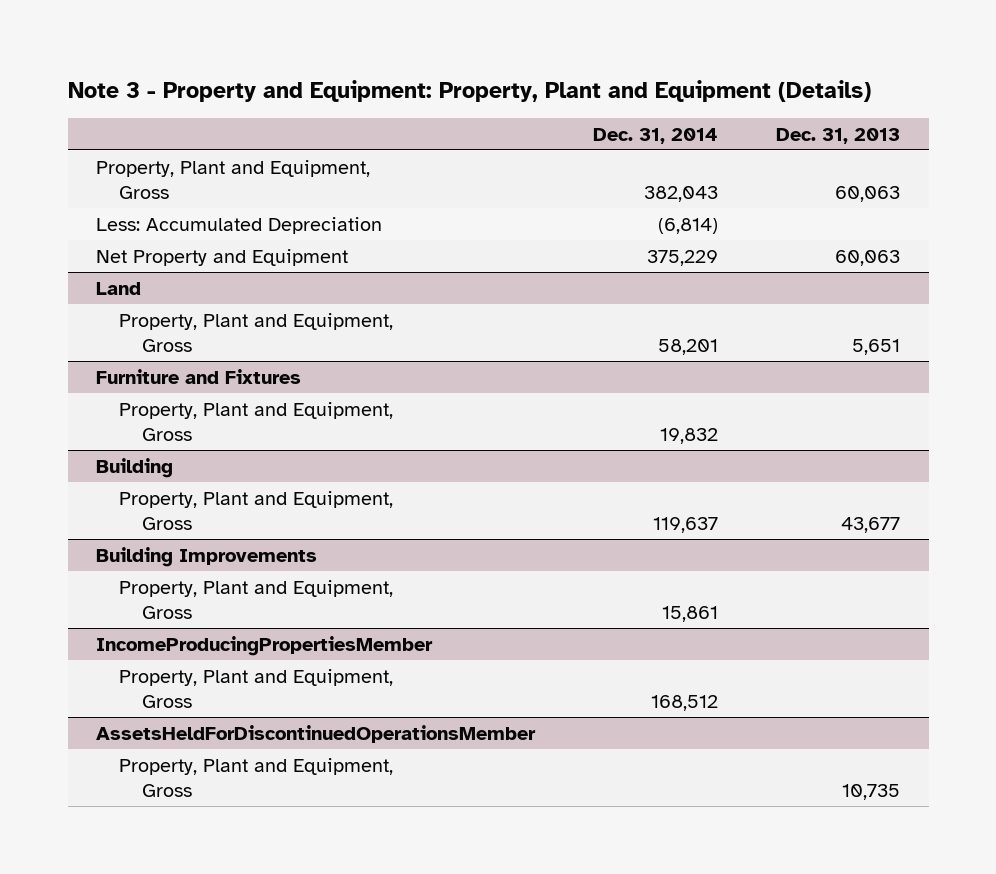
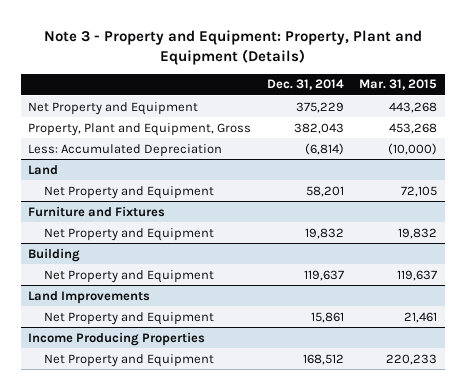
[775,127,900,144] Dec. 31, 2013 -> none
none -> [359,79,438,91] Mar. 31, 2015
[96,248,349,266] Net Property and Equipment -> [28,101,199,115] Net Property and Equipment
[119,312,394,352] Property, Plant and Equipment, Gross -> [43,185,214,199] Net Property and Equipment
[119,401,394,441] Property, Plant and Equipment, Gross -> [43,227,214,241] Net Property and Equipment
[96,546,318,567] Building Improvements -> none
[96,724,537,743] AssetsHeldForDiscontinuedOperationsMember -> none
[119,757,394,797] Property, Plant and Equipment, Gross -> none
[119,490,394,530] Property, Plant and Equipment, Gross -> [43,269,214,283] Net Property and Equipment
none -> [28,290,151,304] Land Improvements
[119,579,394,619] Property, Plant and Equipment, Gross -> [43,311,214,325] Net Property and Equipment
[96,635,434,656] IncomeProducingPropertiesMember -> [28,331,206,346] Income Producing Properties
[119,668,394,708] Property, Plant and Equipment, Gross -> [43,353,214,367] Net Property and Equipment

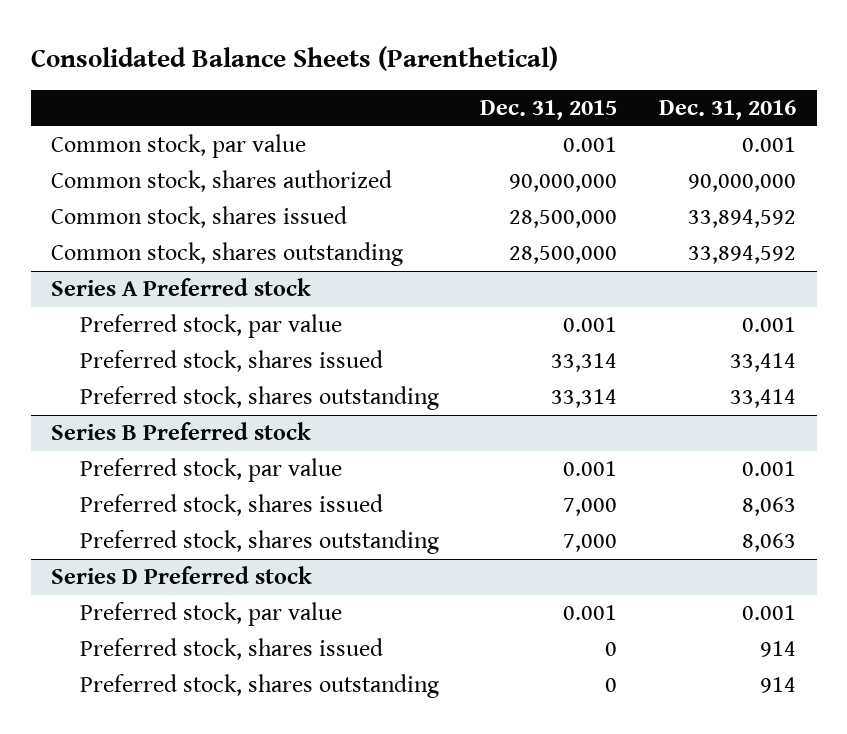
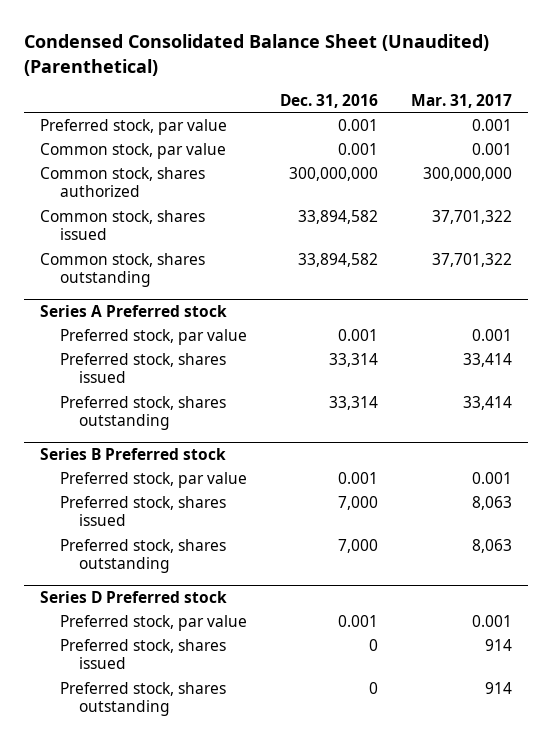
[30,45,558,71] Consolidated Balance Sheets (Parenthetical) -> [24,34,490,76] Condensed Consolidated Balance Sheet (Unaudited) (Parenthetical)
[480,100,618,121] Dec. 31, 2015 -> none
none -> [410,93,512,108] Mar. 31, 2017
none -> [40,118,228,135] Preferred stock, par value
[687,174,796,193] 90,000,000 -> [288,166,378,181] 300,000,000
[687,209,796,229] 33,894,592 -> [297,209,378,224] 33,894,582
[687,245,796,265] 33,894,592 -> [297,252,378,267] 33,894,582
[729,353,796,373] 33,414 -> [328,352,378,367] 33,314
[729,389,796,409] 33,414 -> [328,395,378,410] 33,314
[741,497,796,517] 8,063 -> [337,495,378,510] 7,000
[741,533,796,553] 8,063 -> [337,538,378,553] 7,000
[759,641,796,658] 914 -> [368,638,378,651] 0
[759,677,796,694] 914 -> [368,681,378,694] 0

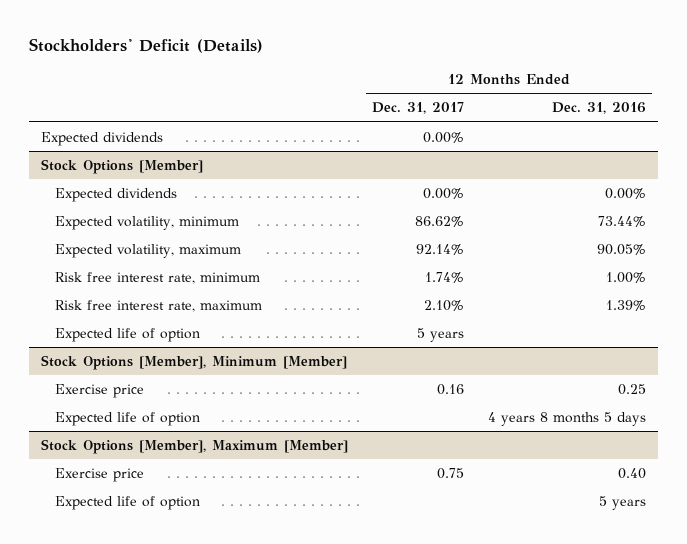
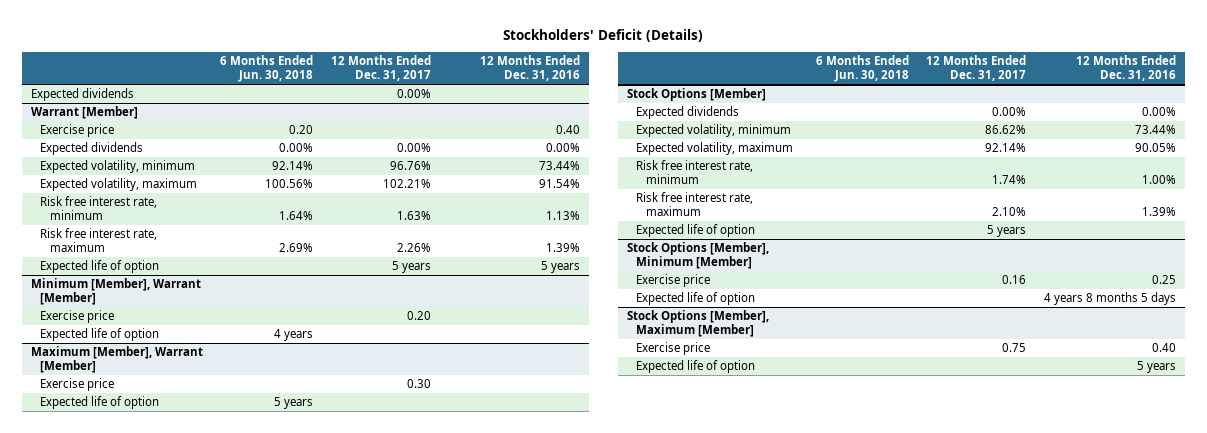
none -> [220,55,314,83] 6 Months Ended Jun. 30, 2018
none -> [30,106,138,120] Warrant [Member]
none -> [40,124,115,138] Exercise price
none -> [40,142,144,156] Expected dividends
none -> [40,160,196,174] Expected volatility, minimum
none -> [40,178,198,192] Expected volatility, maximum
none -> [40,196,158,221] Risk free interest rate, minimum
none -> [40,228,158,253] Risk free interest rate, maximum
none -> [40,260,160,274] Expected life of option
none -> [30,278,201,306] Minimum [Member], Warrant [Member]
none -> [40,310,115,324] Exercise price
none -> [40,328,160,342] Expected life of option
none -> [30,346,203,374] Maximum [Member], Warrant [Member]
none -> [40,378,115,392] Exercise price
none -> [40,396,160,410] Expected life of option

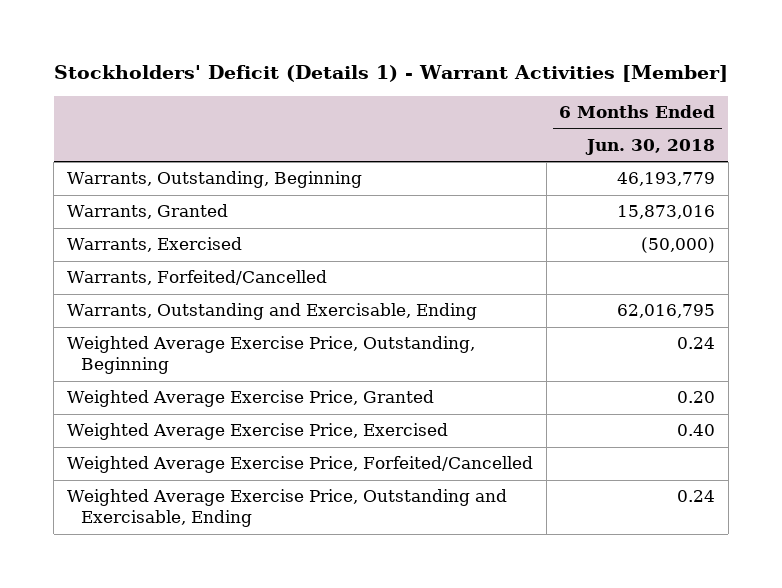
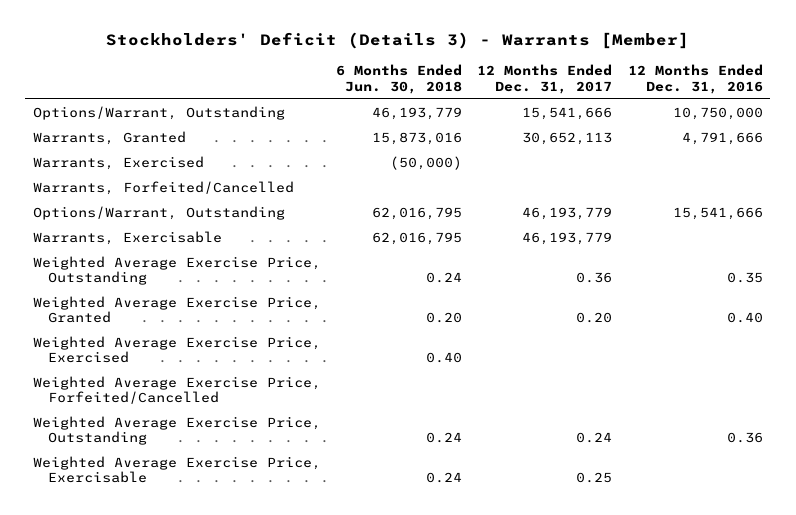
[54,65,729,83] Stockholders' Deficit (Details 1) - Warrant Activities [Member] -> [105,32,689,50] Stockholders' Deficit (Details 3) - Warrants [Member]
none -> [477,64,613,94] 12 Months Ended Dec. 31, 2017
none -> [627,64,763,94] 12 Months Ended Dec. 31, 2016
[67,171,363,189] Warrants, Outstanding, Beginning -> [32,105,285,120] Options/Warrant, Outstanding
[67,303,478,321] Warrants, Outstanding and Exercisable, Ending -> [32,205,285,220] Options/Warrant, Outstanding
none -> [32,230,222,245] Warrants, Exercisable
[67,336,476,375] Weighted Average Exercise Price, Outstanding, Beginning -> [32,255,321,286] Weighted Average Exercise Price, Outstanding
[67,489,508,528] Weighted Average Exercise Price, Outstanding and Exercisable, Ending -> [32,415,321,446] Weighted Average Exercise Price, Outstanding
none -> [32,455,321,484] Weighted Average Exercise Price, Exercisable

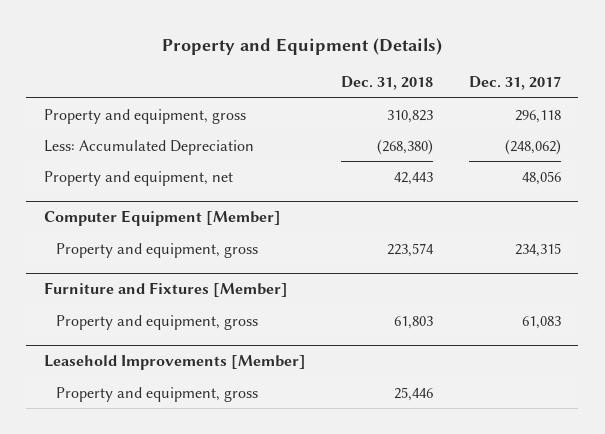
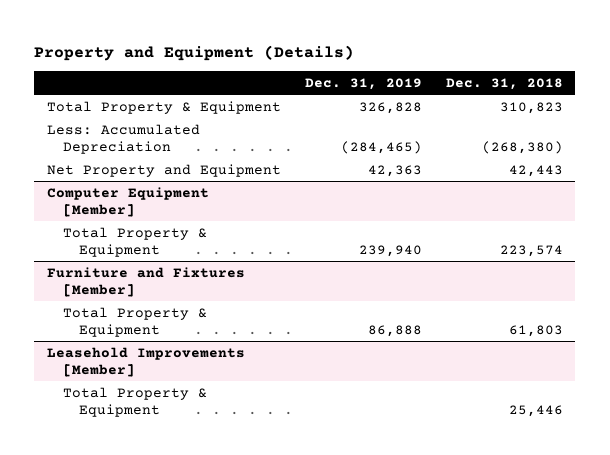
[468,76,561,91] Dec. 31, 2017 -> none
none -> [304,77,422,90] Dec. 31, 2019
[44,108,247,124] Property and equipment, gross -> [46,100,281,114] Total Property & Equipment
[44,170,234,186] Property and equipment, net -> [46,163,281,177] Net Property and Equipment
[56,242,259,258] Property and equipment, gross -> [62,226,207,257] Total Property & Equipment
[56,314,259,330] Property and equipment, gross -> [62,306,207,337] Total Property & Equipment
[56,386,259,402] Property and equipment, gross -> [62,386,207,417] Total Property & Equipment

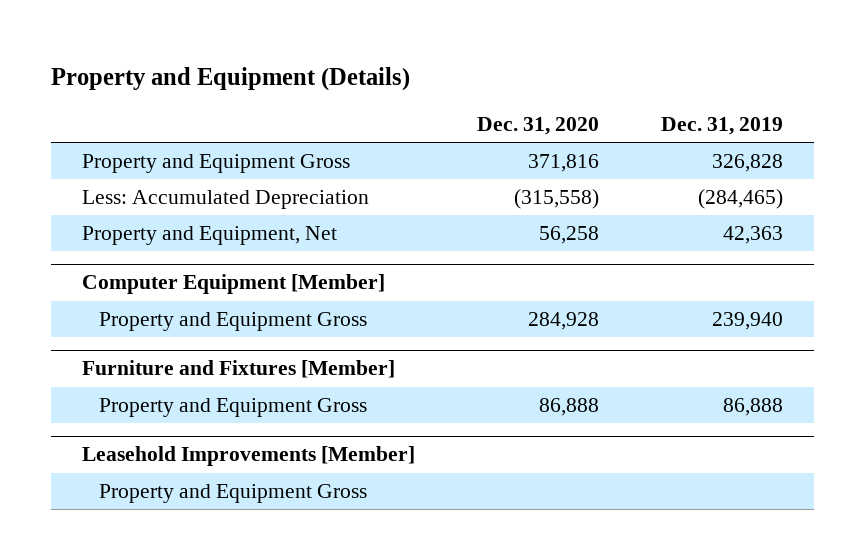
[446,77,564,90] Dec. 31, 2018 -> none
none -> [477,117,600,136] Dec. 31, 2020
[46,100,281,114] Total Property & Equipment -> [82,154,351,174] Property and Equipment Gross
[46,163,281,177] Net Property and Equipment -> [82,226,338,246] Property and Equipment, Net
[62,226,207,257] Total Property & Equipment -> [98,312,367,332] Property and Equipment Gross
[62,306,207,337] Total Property & Equipment -> [98,398,367,418] Property and Equipment Gross
[62,386,207,417] Total Property & Equipment -> [98,484,367,504] Property and Equipment Gross

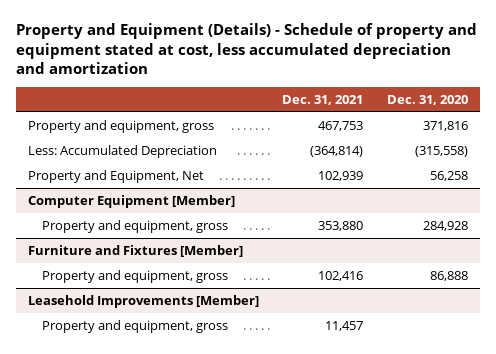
[51,66,411,91] Property and Equipment (Details) -> [15,23,477,75] Property and Equipment (Details) - Schedule of property and equipment stated at cost, less accumulated depreciation and amortization
[660,117,783,136] Dec. 31, 2019 -> none
none -> [282,94,364,105] Dec. 31, 2021
[82,154,351,174] Property and Equipment Gross -> [27,119,214,133] Property and equipment, gross
[98,312,367,332] Property and Equipment Gross -> [41,219,228,233] Property and equipment, gross
[98,398,367,418] Property and Equipment Gross -> [41,269,228,283] Property and equipment, gross
[98,484,367,504] Property and Equipment Gross -> [41,319,228,333] Property and equipment, gross

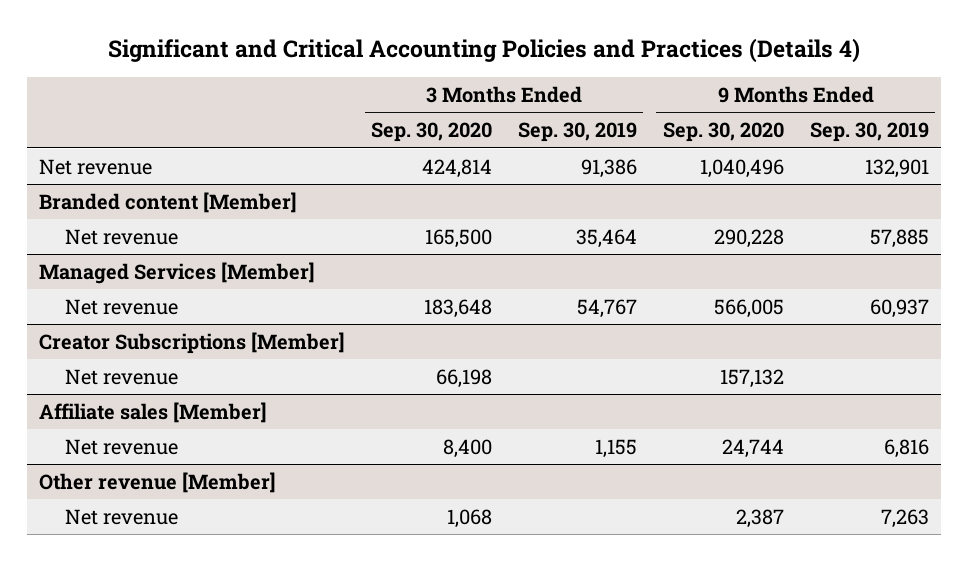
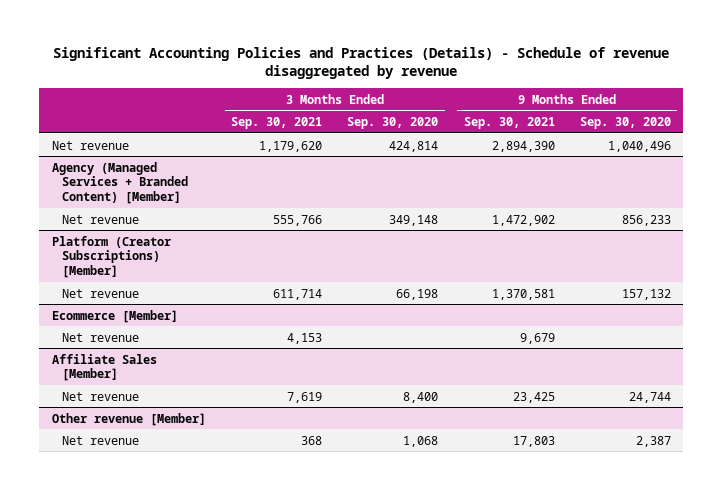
[107,38,860,64] Significant and Critical Accounting Policies and Practices (Details 4) -> [53,46,670,80] Significant Accounting Policies and Practices (Details) - Schedule of revenue disaggregated by revenue
[517,122,637,143] Sep. 30, 2019 -> none
[809,122,929,143] Sep. 30, 2019 -> none
none -> [230,117,322,130] Sep. 30, 2021
none -> [463,117,555,130] Sep. 30, 2021
[39,261,316,284] Managed Services [Member] -> none
[64,298,178,315] Net revenue -> none
[39,191,298,213] Branded content [Member] -> [51,161,188,204] Agency (Managed Services + Branded Content) [Member]
[425,228,493,248] 165,500 -> [389,214,439,226] 349,148
[713,228,784,248] 290,228 -> [621,214,671,226] 856,233
[39,331,346,354] Creator Subscriptions [Member] -> [51,235,171,278] Platform (Creator Subscriptions) [Member]
none -> [51,309,178,323] Ecommerce [Member]
none -> [61,332,139,342] Net revenue
[39,401,268,423] Affiliate sales [Member] -> [51,353,157,382] Affiliate Sales [Member]

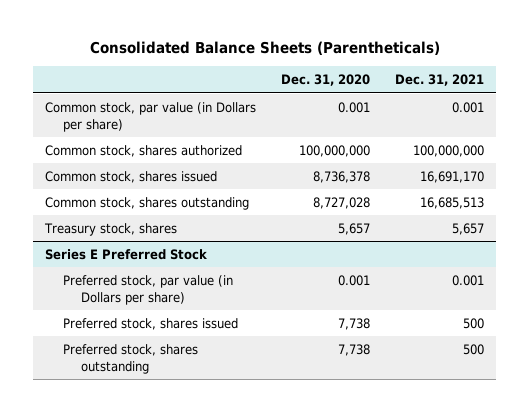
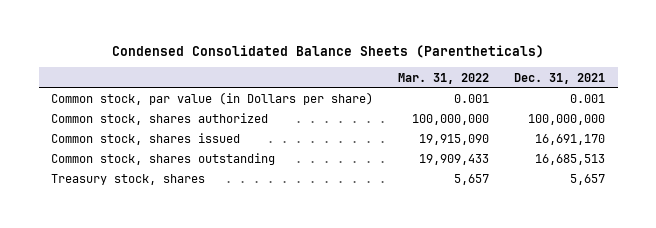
[89,41,440,56] Consolidated Balance Sheets (Parentheticals) -> [112,45,545,59] Condensed Consolidated Balance Sheets (Parentheticals)
[281,74,371,87] Dec. 31, 2020 -> none
none -> [398,72,490,84] Mar. 31, 2022
[45,248,208,260] Series E Preferred Stock -> none
[63,274,234,305] Preferred stock, par value (in Dollars per share) -> none
[63,317,239,330] Preferred stock, shares issued -> none
[63,343,199,374] Preferred stock, shares outstanding -> none

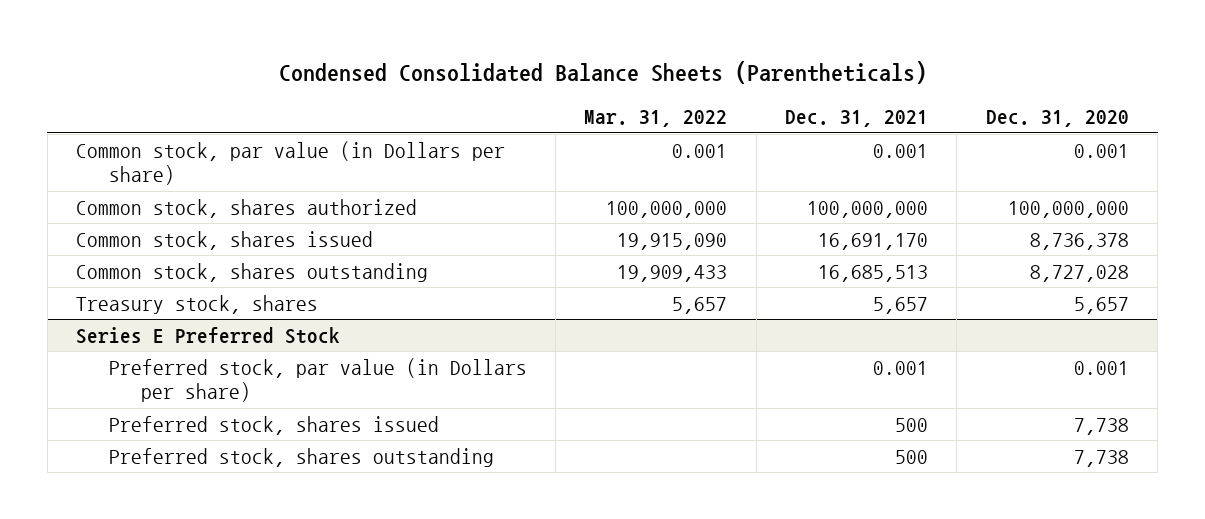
none -> [985,110,1129,128] Dec. 31, 2020
none -> [76,326,341,344] Series E Preferred Stock
none -> [108,357,527,403] Preferred stock, par value (in Dollars per share)
none -> [108,415,439,435] Preferred stock, shares issued
none -> [108,447,494,467] Preferred stock, shares outstanding

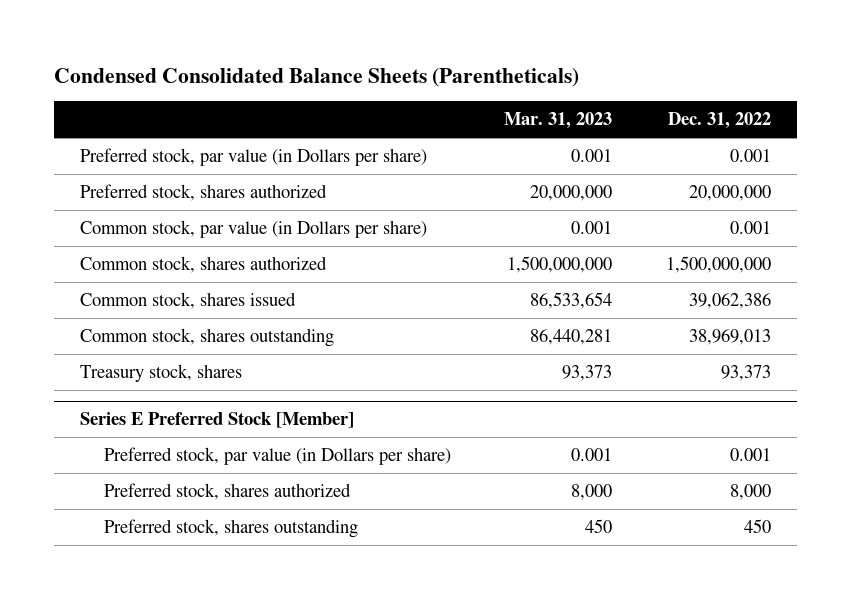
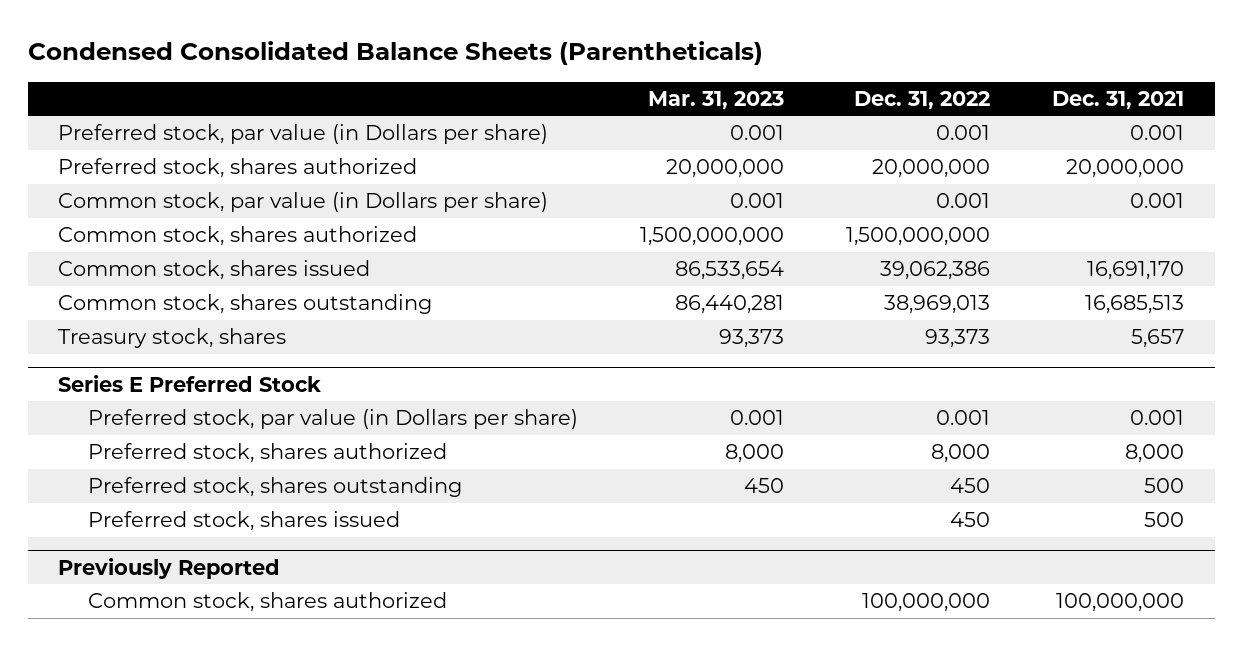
none -> [1051,90,1184,110] Dec. 31, 2021
[80,412,355,429] Series E Preferred Stock [Member] -> [58,374,322,392] Series E Preferred Stock
none -> [88,511,401,532] Preferred stock, shares issued
none -> [58,557,281,579] Previously Reported
none -> [88,592,448,613] Common stock, shares authorized

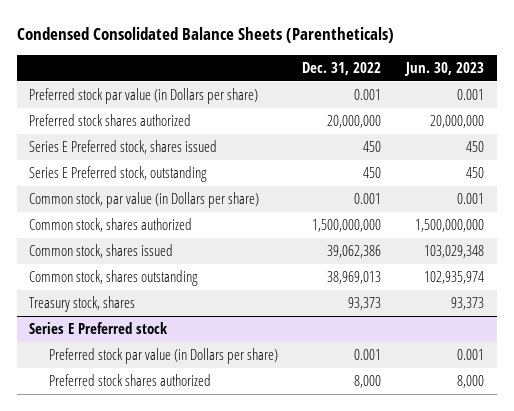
[647,90,784,110] Mar. 31, 2023 -> none
[1051,90,1184,110] Dec. 31, 2021 -> none
none -> [404,62,485,77] Jun. 30, 2023
[58,124,549,145] Preferred stock, par value (in Dollars per share) -> [29,88,259,105] Preferred stock par value (in Dollars per share)
[58,158,418,179] Preferred stock, shares authorized -> [29,114,192,127] Preferred stock shares authorized
none -> [29,140,218,155] Series E Preferred stock, shares issued
none -> [29,166,208,183] Series E Preferred stock, outstanding
[88,477,463,498] Preferred stock, shares outstanding -> none
[88,511,401,532] Preferred stock, shares issued -> none
[58,557,281,579] Previously Reported -> none
[88,592,448,613] Common stock, shares authorized -> none
[58,374,322,392] Series E Preferred Stock -> [29,322,169,335] Series E Preferred stock
[88,409,579,430] Preferred stock, par value (in Dollars per share) -> [48,348,278,365] Preferred stock par value (in Dollars per share)
[88,443,448,464] Preferred stock, shares authorized -> [48,374,211,387] Preferred stock shares authorized

